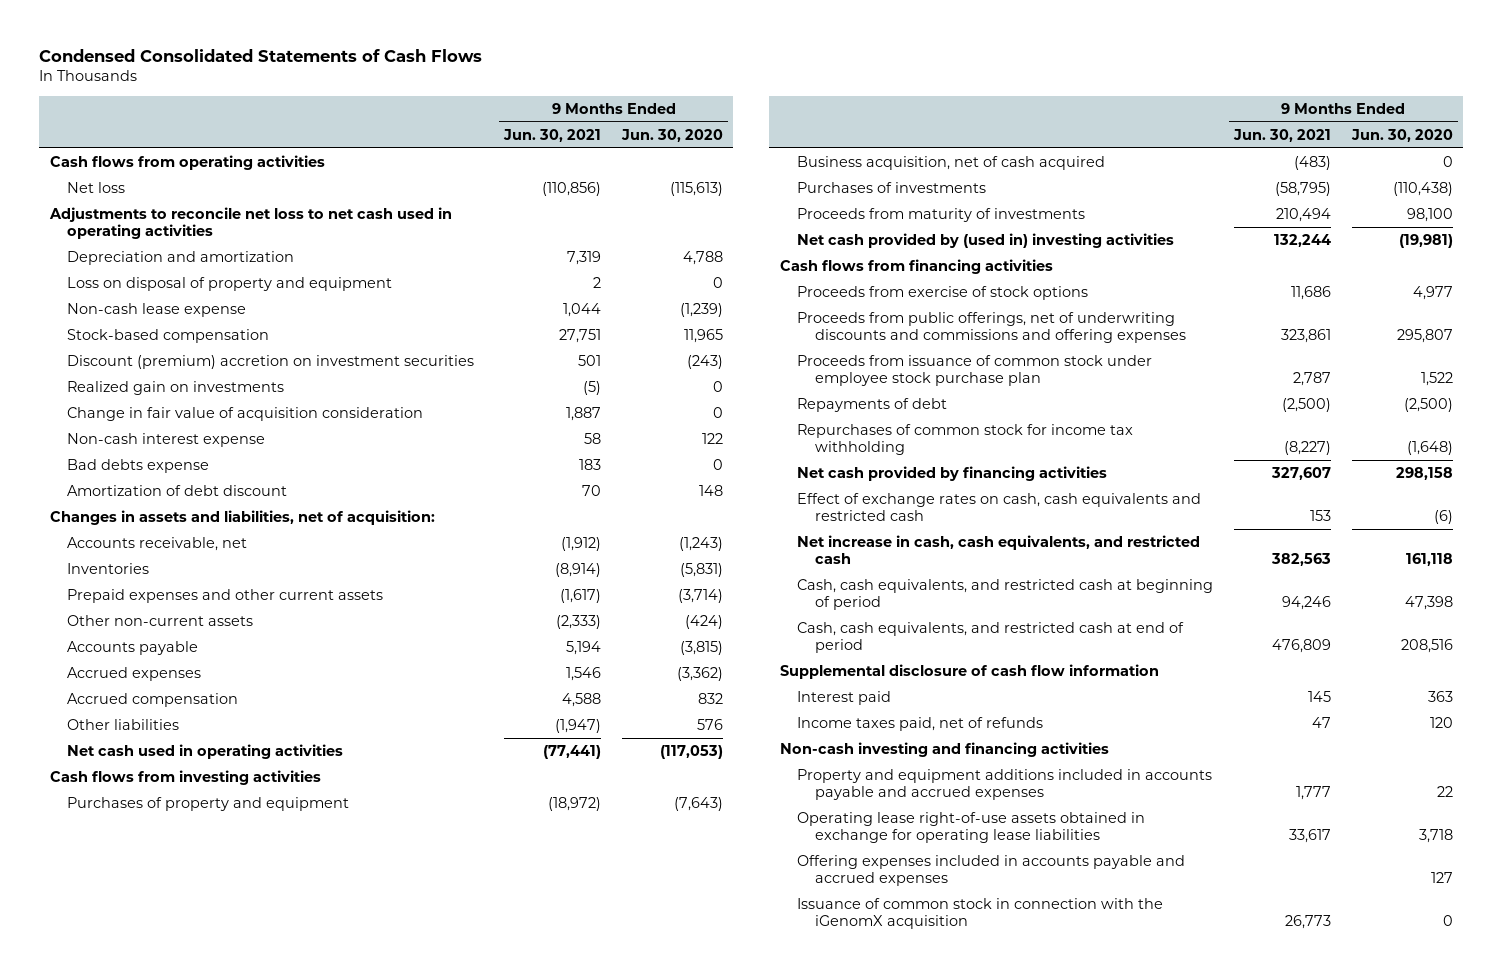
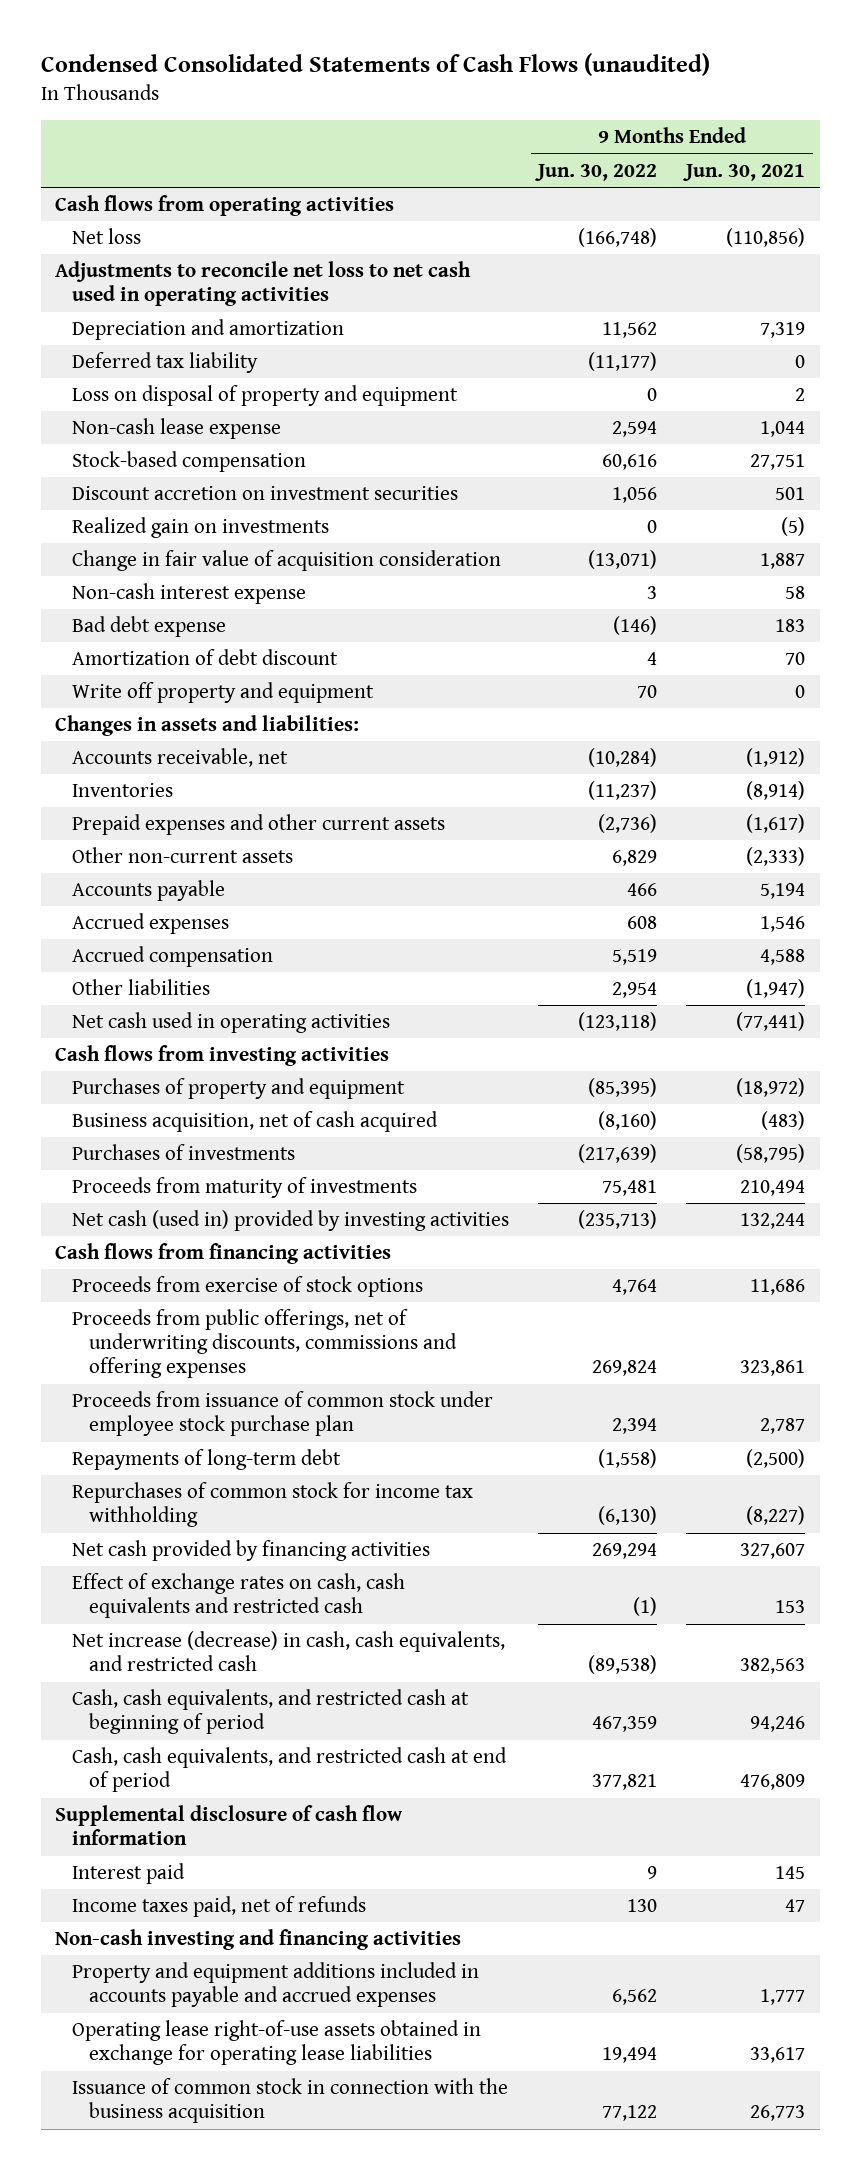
[39,48,483,62] Condensed Consolidated Statements of Cash Flows -> [40,53,710,77] Condensed Consolidated Statements of Cash Flows (unaudited)
[620,128,723,142] Jun. 30, 2020 -> none
none -> [535,163,658,181] Jun. 30, 2022
none -> [72,352,259,374] Deferred tax liability
[67,355,475,370] Discount (premium) accretion on investment securities -> [72,486,459,501] Discount accretion on investment securities
[67,459,210,474] Bad debts expense -> [72,616,227,638] Bad debt expense
none -> [72,682,375,704] Write off property and equipment
[49,510,435,526] Changes in assets and liabilities, net of acquisition: -> [55,715,360,737] Changes in assets and liabilities:
[797,233,1175,249] Net cash provided by (used in) investing activities -> [72,1210,510,1232] Net cash (used in) provided by investing activities
[797,312,1187,344] Proceeds from public offerings, net of underwriting discounts and commissions and offering expenses -> [72,1309,458,1379] Proceeds from public offerings, net of underwriting discounts, commissions and offering expenses
[797,398,948,413] Repayments of debt -> [72,1449,342,1471] Repayments of long-term debt
[797,535,1201,565] Net increase in cash, cash equivalents, and restricted cash -> [72,1631,506,1672] Net increase (decrease) in cash, cash equivalents, and restricted cash
[797,855,1186,887] Offering expenses included in accounts payable and accrued expenses -> none
[797,898,1164,930] Issuance of common stock in connection with the iGenomX acquisition -> [72,2078,509,2124] Issuance of common stock in connection with the business acquisition

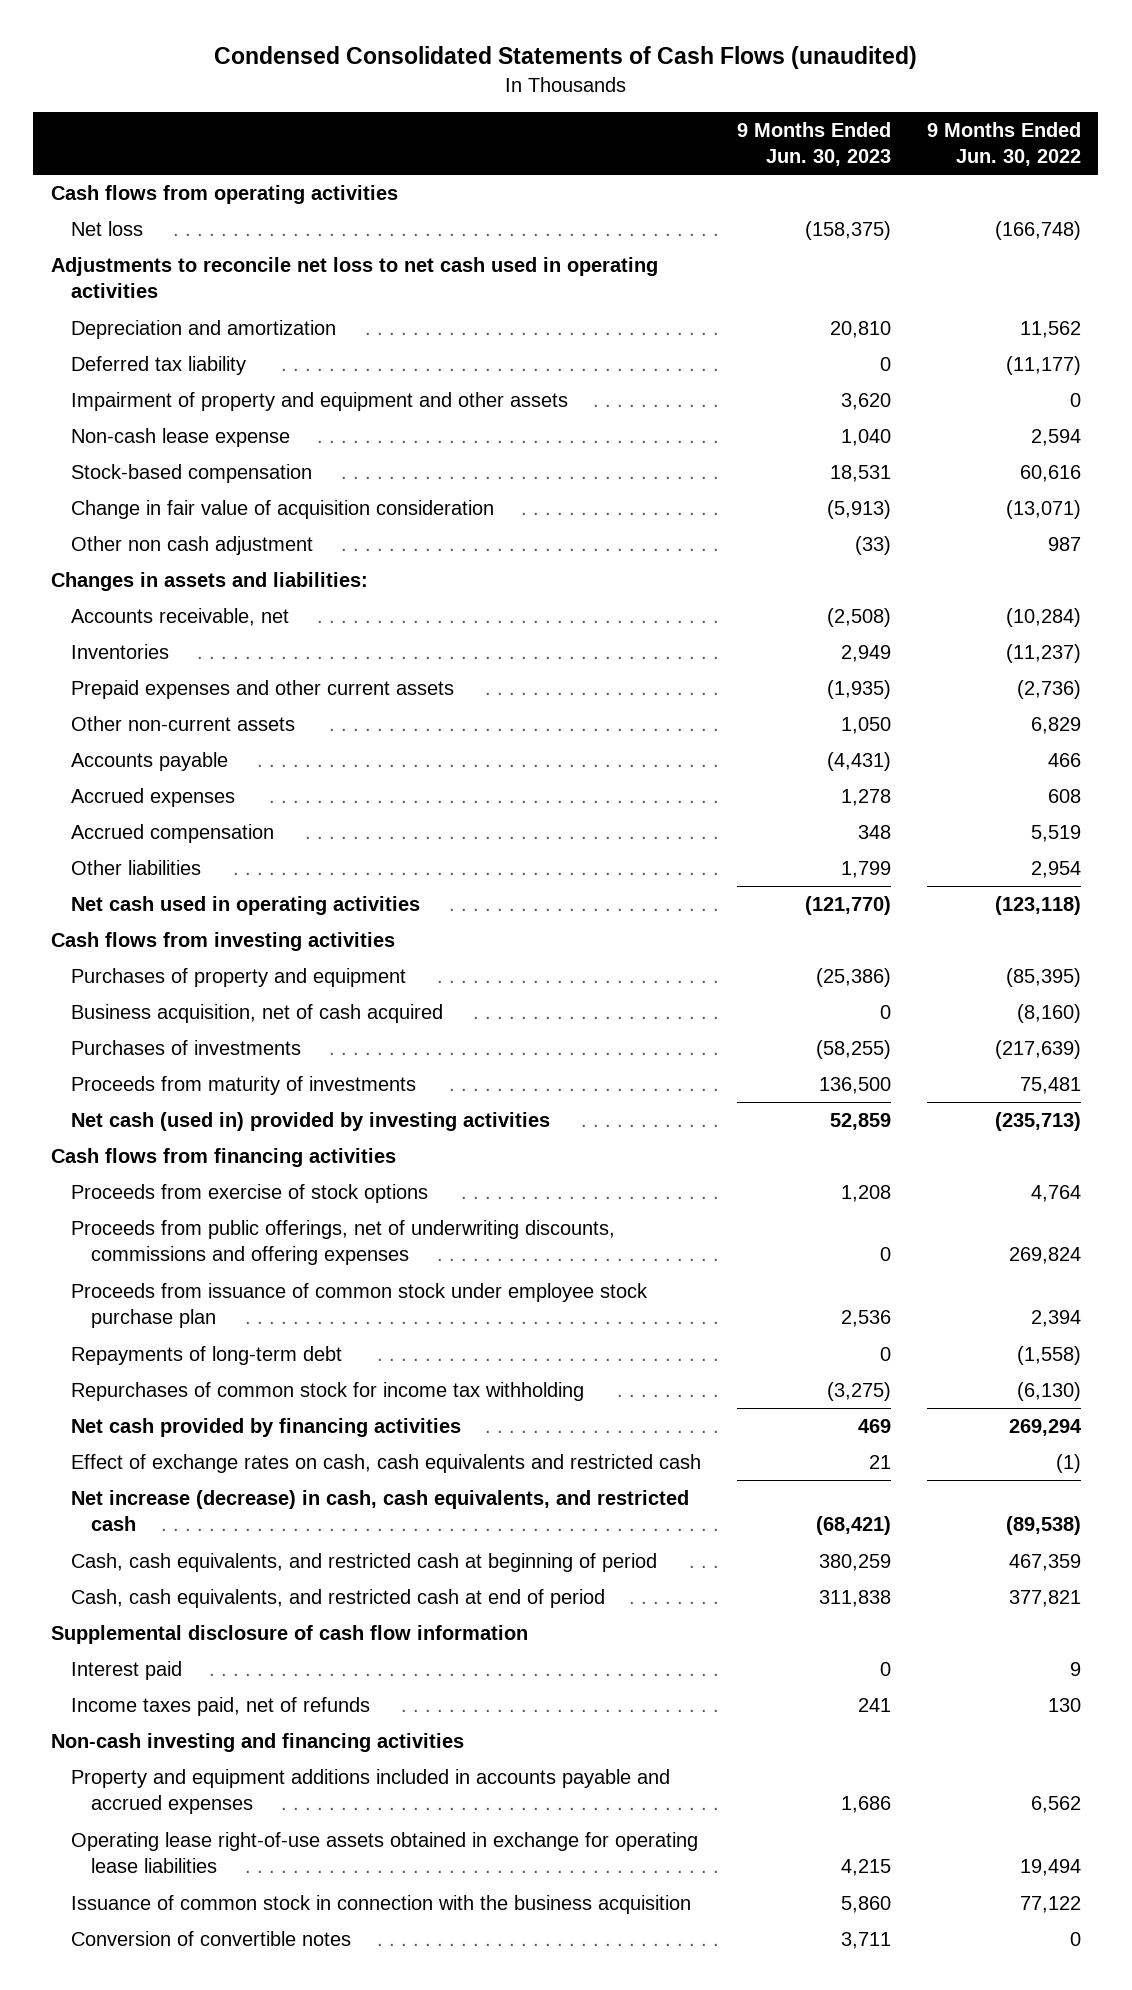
[683,163,806,181] Jun. 30, 2021 -> none
none -> [736,122,891,167] 9 Months Ended Jun. 30, 2023
[72,385,459,407] Loss on disposal of property and equipment -> [70,392,568,412] Impairment of property and equipment and other assets
[72,486,459,501] Discount accretion on investment securities -> none
[72,517,330,539] Realized gain on investments -> none
[72,583,307,605] Non-cash interest expense -> none
[72,616,227,638] Bad debt expense -> none
[72,649,339,666] Amortization of debt discount -> none
[72,682,375,704] Write off property and equipment -> none
none -> [70,536,313,556] Other non cash adjustment
none -> [70,1931,351,1947] Conversion of convertible notes

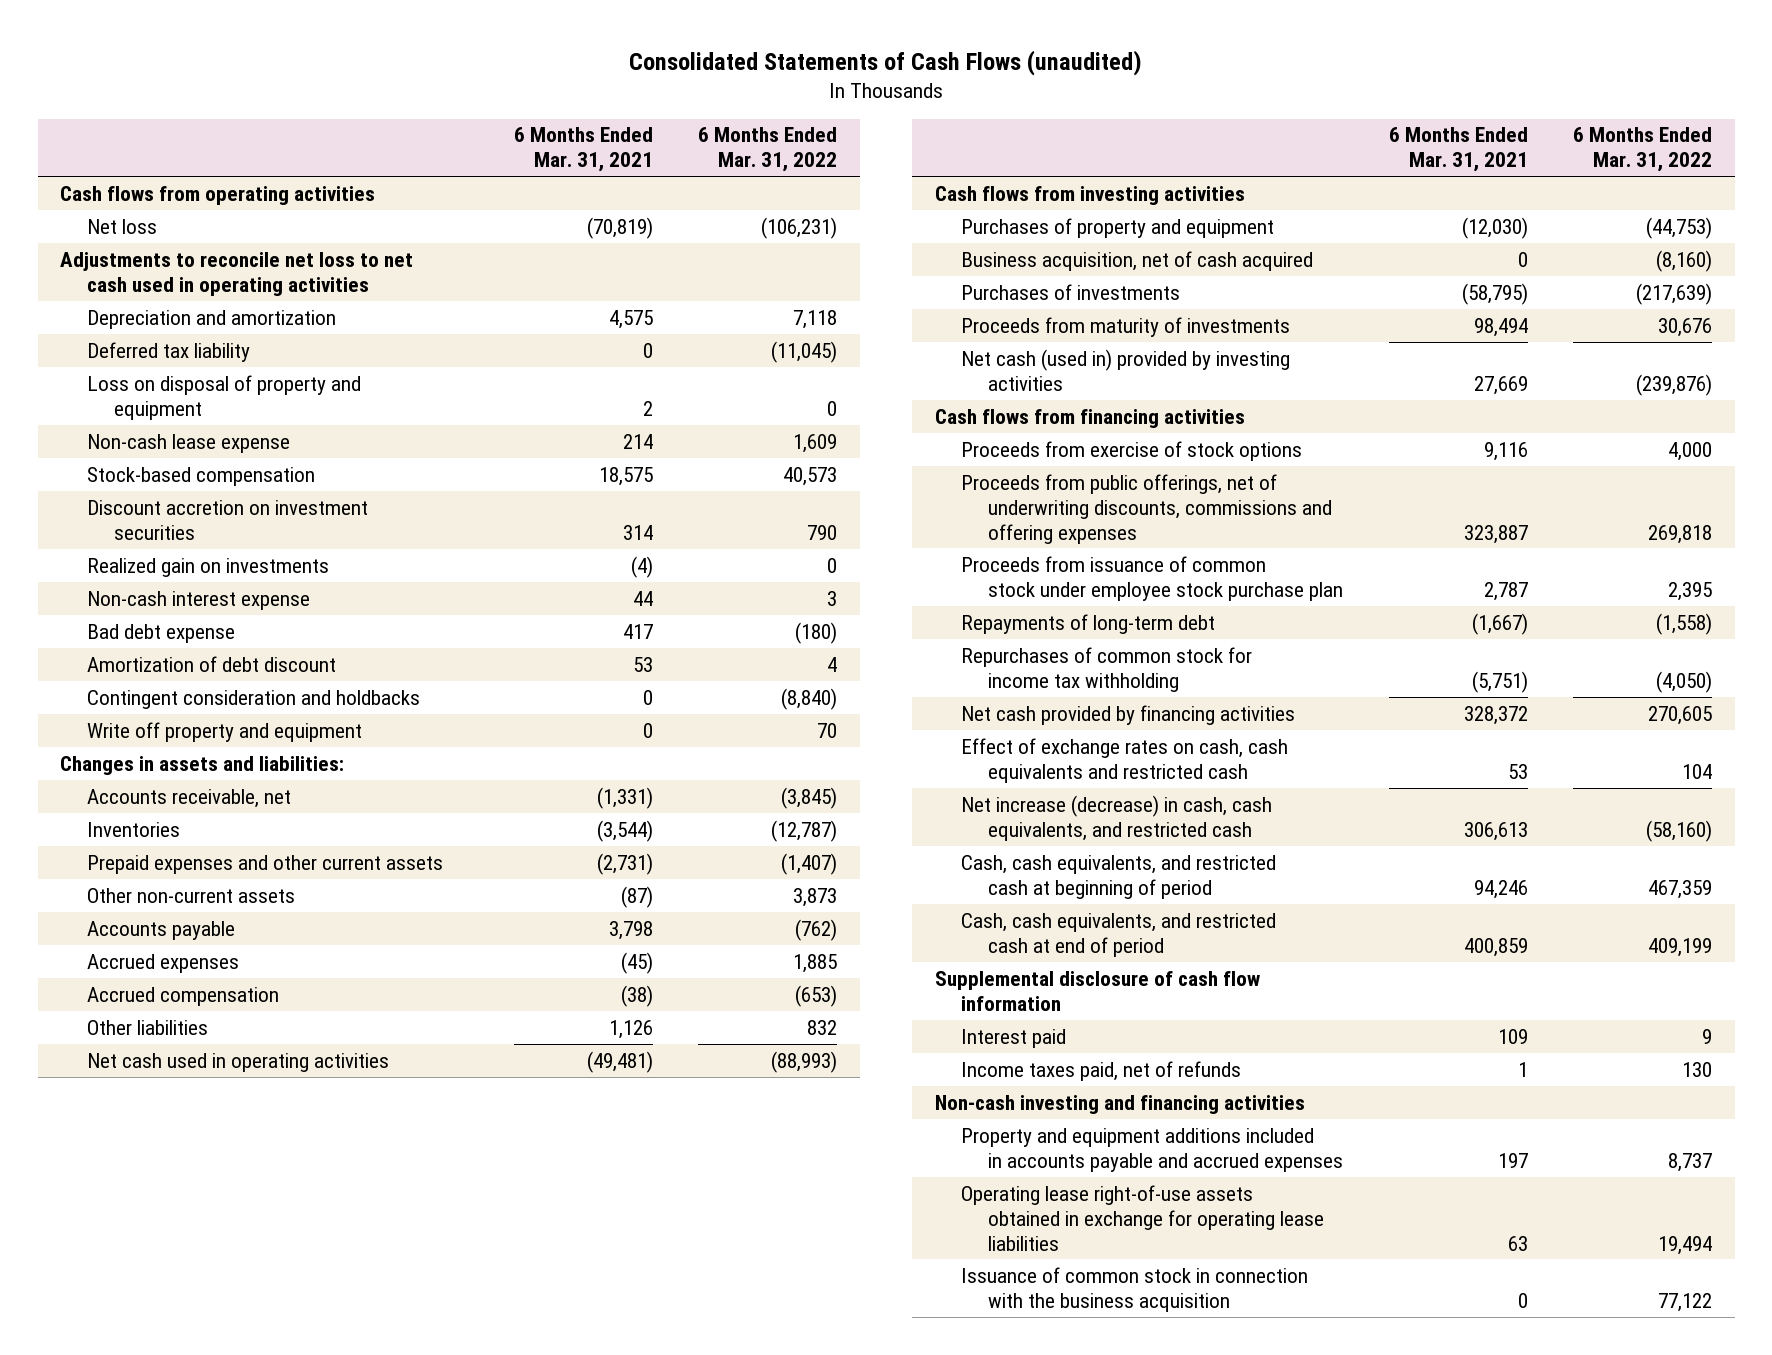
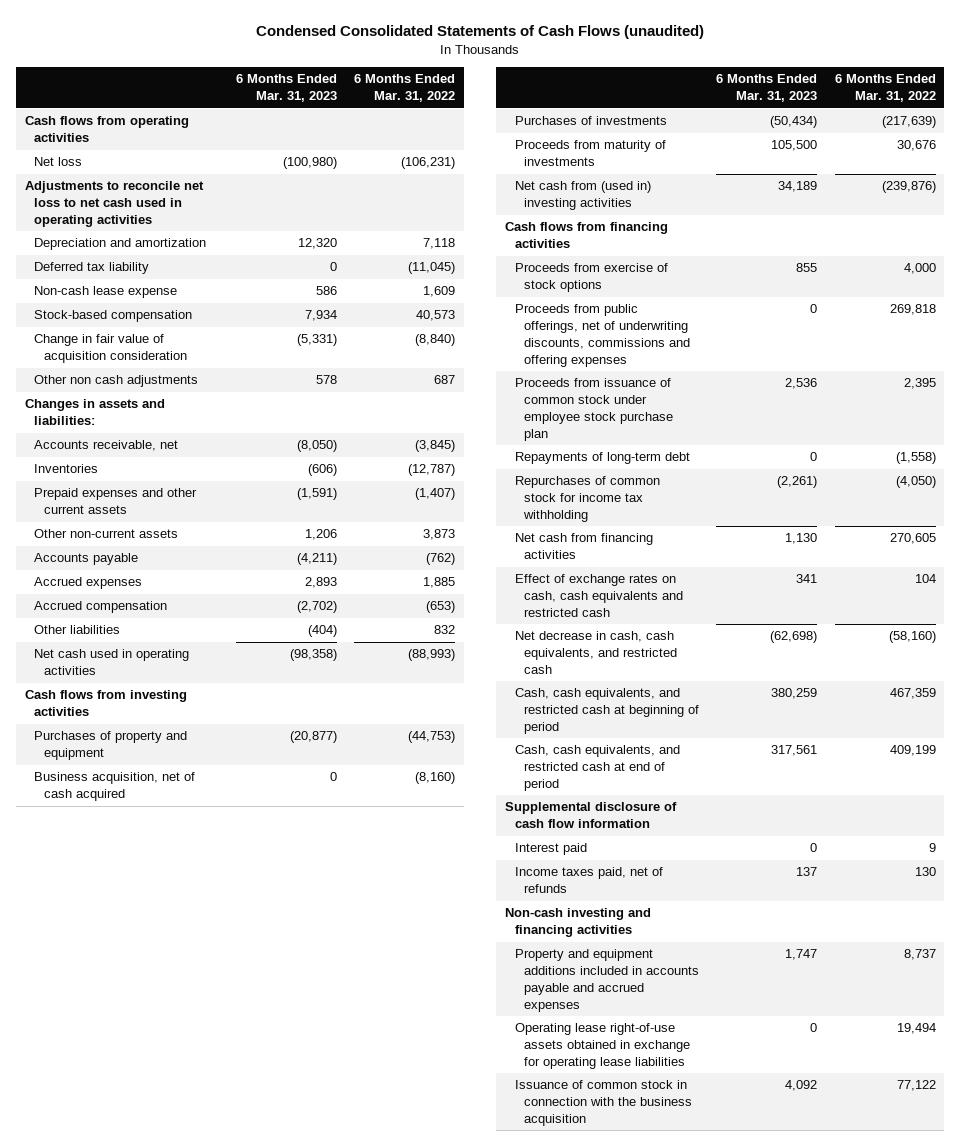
[629,49,1143,76] Consolidated Statements of Cash Flows (unaudited) -> [256,25,705,40] Condensed Consolidated Statements of Cash Flows (unaudited)
[514,127,654,173] 6 Months Ended Mar. 31, 2021 -> none
none -> [235,74,337,103] 6 Months Ended Mar. 31, 2023
[86,374,361,420] Loss on disposal of property and equipment -> none
[86,499,368,540] Discount accretion on investment securities -> none
[86,557,329,577] Realized gain on investments -> none
[86,590,310,610] Non-cash interest expense -> none
[86,623,235,643] Bad debt expense -> none
[86,655,336,672] Amortization of debt discount -> none
[86,721,362,742] Write off property and equipment -> none
[86,689,420,709] Contingent consideration and holdbacks -> [34,334,187,364] Change in fair value of acquisition consideration
none -> [34,375,199,388] Other non cash adjustments
[961,348,1291,391] Net cash (used in) provided by investing activities -> [514,181,651,211] Net cash from (used in) investing activities
[961,704,1296,725] Net cash provided by financing activities -> [514,533,653,560] Net cash from financing activities
[961,794,1273,841] Net increase (decrease) in cash, cash equivalents, and restricted cash -> [514,631,677,675] Net decrease in cash, cash equivalents, and restricted cash

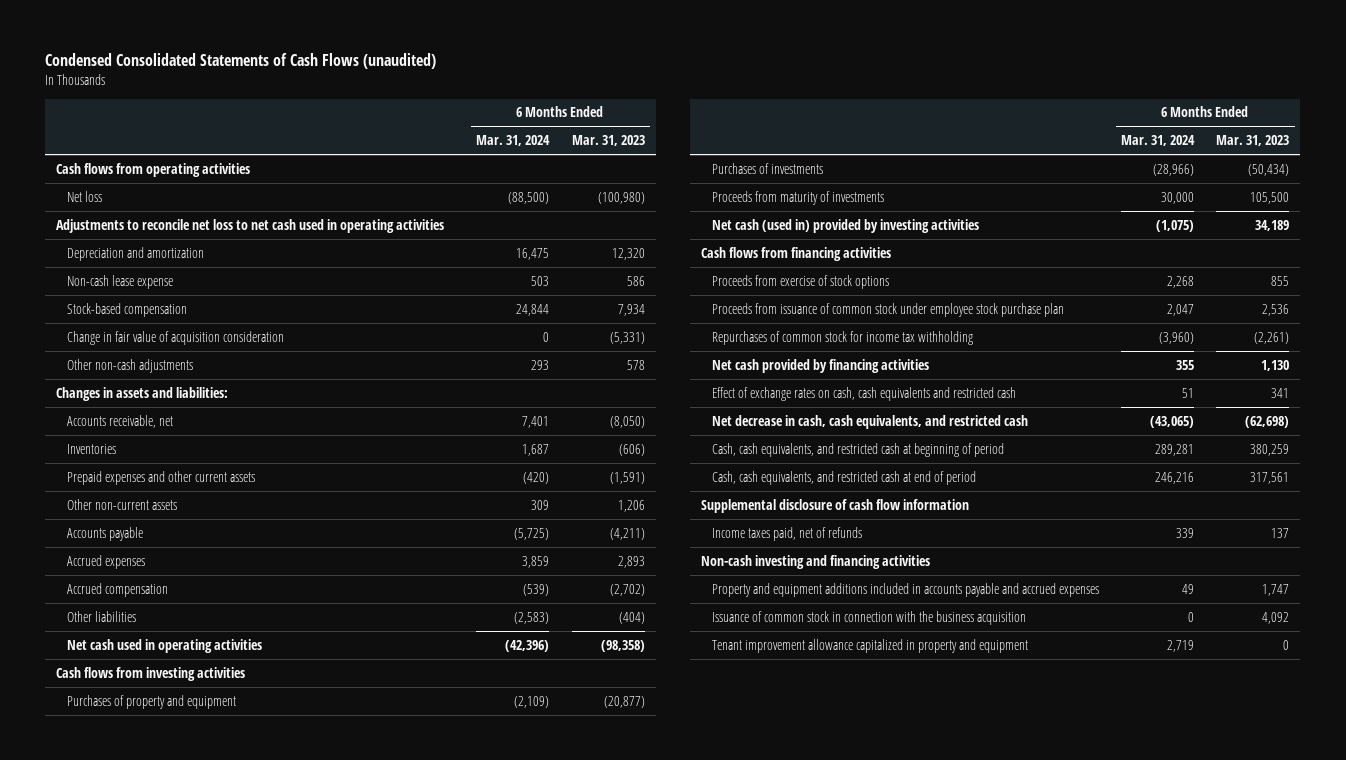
[354,74,456,103] 6 Months Ended Mar. 31, 2022 -> none
none -> [476,135,551,147] Mar. 31, 2024
[34,262,150,275] Deferred tax liability -> none
[34,375,199,388] Other non cash adjustments -> [67,358,194,373] Other non-cash adjustments
[34,772,196,802] Business acquisition, net of cash acquired -> none
[514,181,651,211] Net cash from (used in) investing activities -> [711,218,979,233] Net cash (used in) provided by investing activities
[514,304,690,367] Proceeds from public offerings, net of underwriting discounts, commissions and offering expenses -> none
[514,452,690,465] Repayments of long-term debt -> none
[514,533,653,560] Net cash from financing activities -> [711,358,929,373] Net cash provided by financing activities
[514,843,587,856] Interest paid -> none
[514,1023,690,1070] Operating lease right-of-use assets obtained in exchange for operating lease liabilities -> none
none -> [711,638,1028,653] Tenant improvement allowance capitalized in property and equipment

